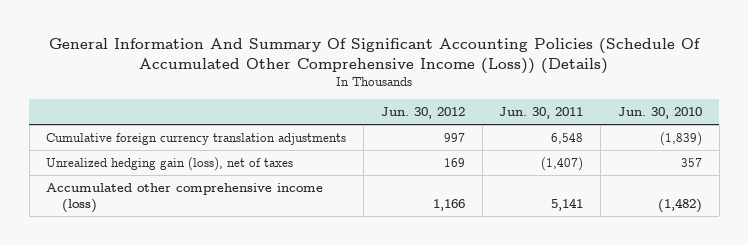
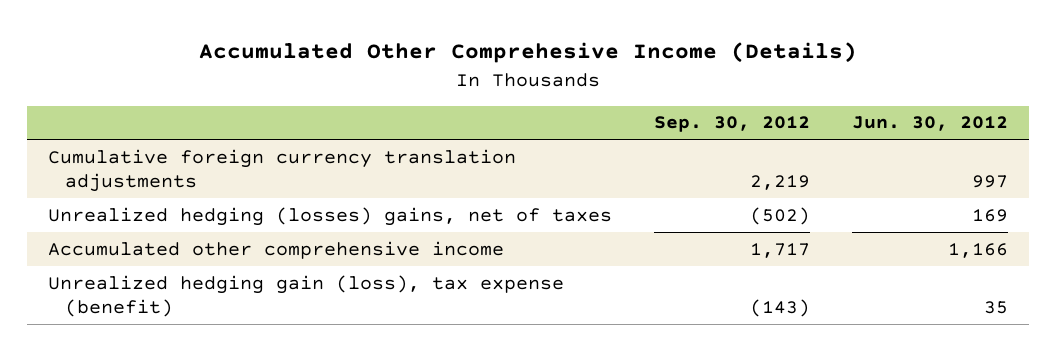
[49,38,702,74] General Information And Summary Of Significant Accounting Policies (Schedule Of Accumulated Other Comprehensive Income (Loss)) (Details) -> [199,42,858,64] Accumulated Other Comprehesive Income (Details)
[499,106,584,119] Jun. 30, 2011 -> none
[617,106,702,119] Jun. 30, 2010 -> none
none -> [654,116,811,133] Sep. 30, 2012
[46,156,294,171] Unrealized hedging gain (loss), net of taxes -> [48,206,613,226] Unrealized hedging (losses) gains, net of taxes
[46,182,324,213] Accumulated other comprehensive income (loss) -> [48,240,505,259] Accumulated other comprehensive income
none -> [48,274,565,317] Unrealized hedging gain (loss), tax expense (benefit)

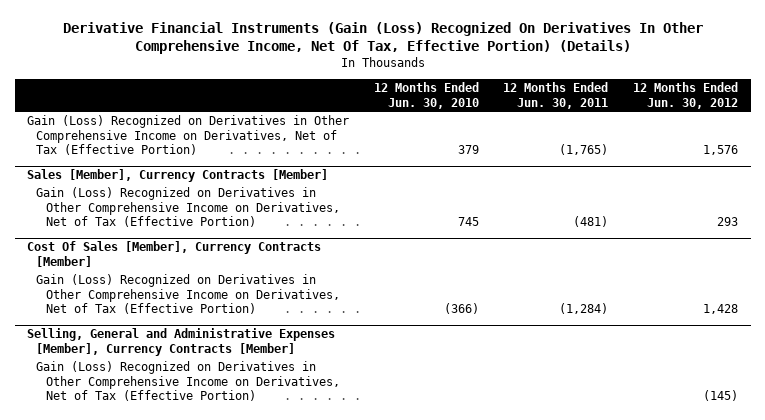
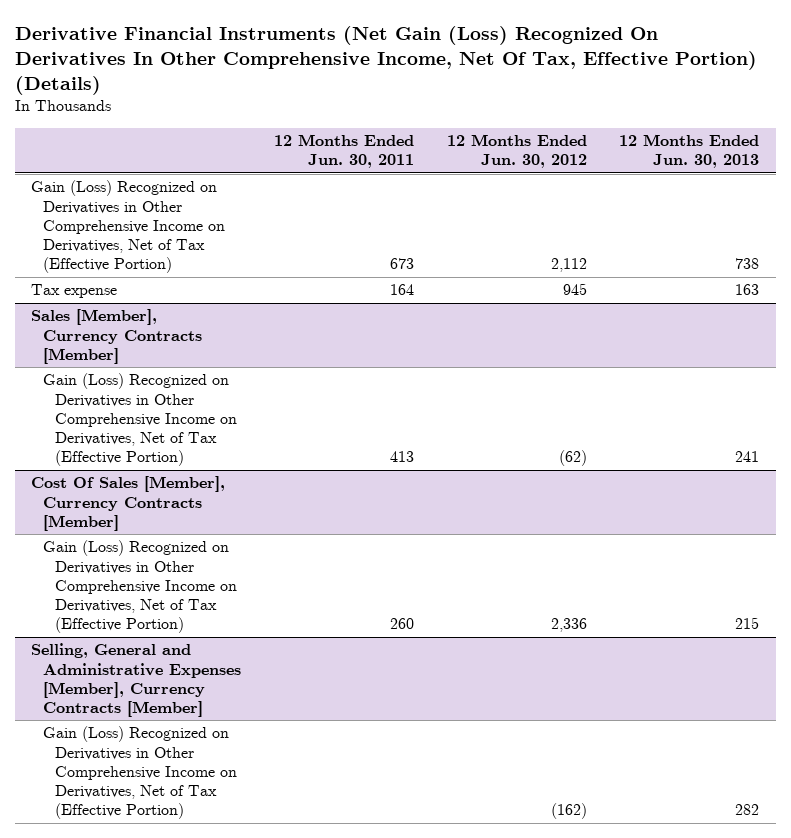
[62,21,703,55] Derivative Financial Instruments (Gain (Loss) Recognized On Derivatives In Other Comprehensive Income, Net Of Tax, Effective Portion) (Details) -> [14,25,757,95] Derivative Financial Instruments (Net Gain (Loss) Recognized On Derivatives In Other Comprehensive Income, Net Of Tax, Effective Portion) (Details)
[373,82,479,109] 12 Months Ended Jun. 30, 2010 -> none
none -> [619,133,760,169] 12 Months Ended Jun. 30, 2013
[559,144,609,156] (1,765) -> [389,258,414,270] 673
[703,145,739,156] 1,576 -> [550,258,587,273] 2,112
none -> [31,284,118,299] Tax expense
[573,216,609,228] (481) -> [389,451,414,463] 413
[717,217,739,227] 293 -> [558,450,587,467] (62)
[559,303,609,315] (1,284) -> [389,618,414,630] 260
[703,304,739,315] 1,428 -> [550,618,587,633] 2,336
[703,390,739,402] (145) -> [550,803,587,820] (162)

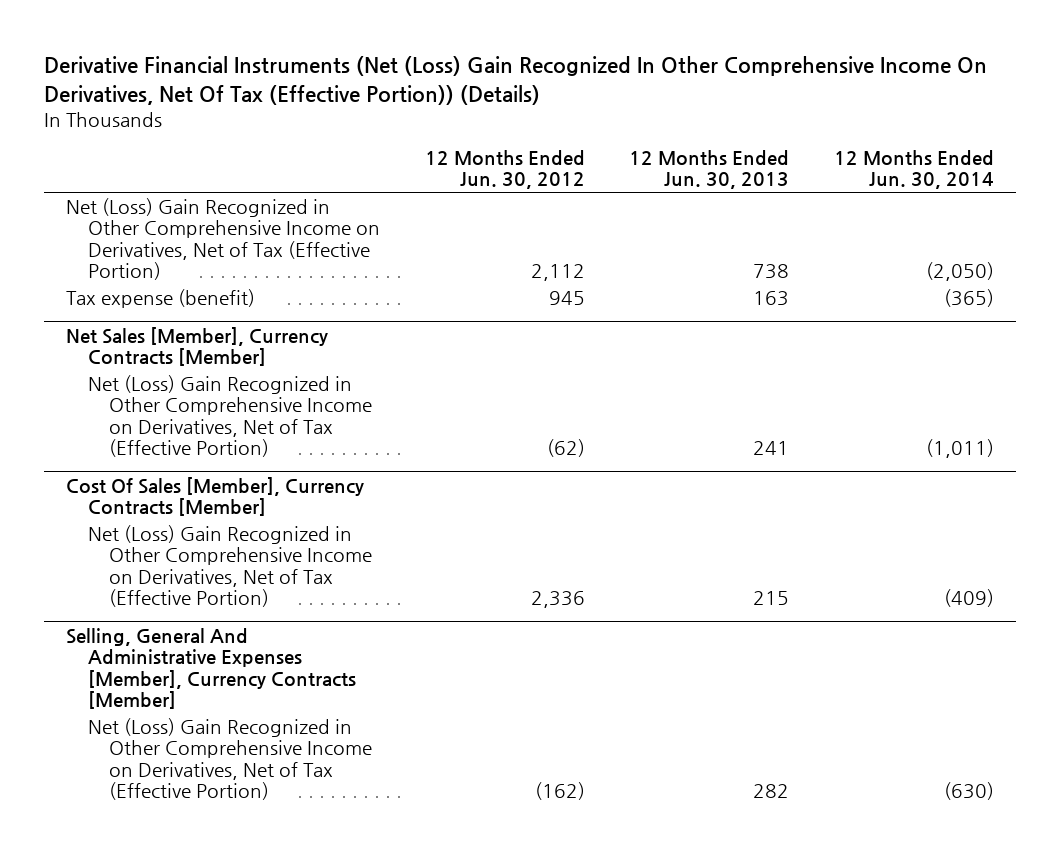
[14,25,757,95] Derivative Financial Instruments (Net Gain (Loss) Recognized On Derivatives In Other Comprehensive Income, Net Of Tax, Effective Portion) (Details) -> [43,56,987,105] Derivative Financial Instruments (Net (Loss) Gain Recognized In Other Comprehensive Income On Derivatives, Net Of Tax (Effective Portion)) (Details)
[273,133,414,169] 12 Months Ended Jun. 30, 2011 -> none
none -> [834,149,995,190] 12 Months Ended Jun. 30, 2014
[31,180,226,274] Gain (Loss) Recognized on Derivatives in Other Comprehensive Income on Derivatives, Net of Tax (Effective Portion) -> [66,197,380,281] Net (Loss) Gain Recognized in Other Comprehensive Income on Derivatives, Net of Tax (Effective Portion)
[31,284,118,299] Tax expense -> [66,288,256,308] Tax expense (benefit)
[31,309,203,364] Sales [Member], Currency Contracts [Member] -> [66,326,329,367] Net Sales [Member], Currency Contracts [Member]
[43,373,238,467] Gain (Loss) Recognized on Derivatives in Other Comprehensive Income on Derivatives, Net of Tax (Effective Portion) -> [87,374,373,458] Net (Loss) Gain Recognized in Other Comprehensive Income on Derivatives, Net of Tax (Effective Portion)
[43,540,238,634] Gain (Loss) Recognized on Derivatives in Other Comprehensive Income on Derivatives, Net of Tax (Effective Portion) -> [87,524,373,608] Net (Loss) Gain Recognized in Other Comprehensive Income on Derivatives, Net of Tax (Effective Portion)
[31,643,242,718] Selling, General and Administrative Expenses [Member], Currency Contracts [Member] -> [66,627,356,710] Selling, General And Administrative Expenses [Member], Currency Contracts [Member]
[43,726,238,820] Gain (Loss) Recognized on Derivatives in Other Comprehensive Income on Derivatives, Net of Tax (Effective Portion) -> [87,717,373,801] Net (Loss) Gain Recognized in Other Comprehensive Income on Derivatives, Net of Tax (Effective Portion)

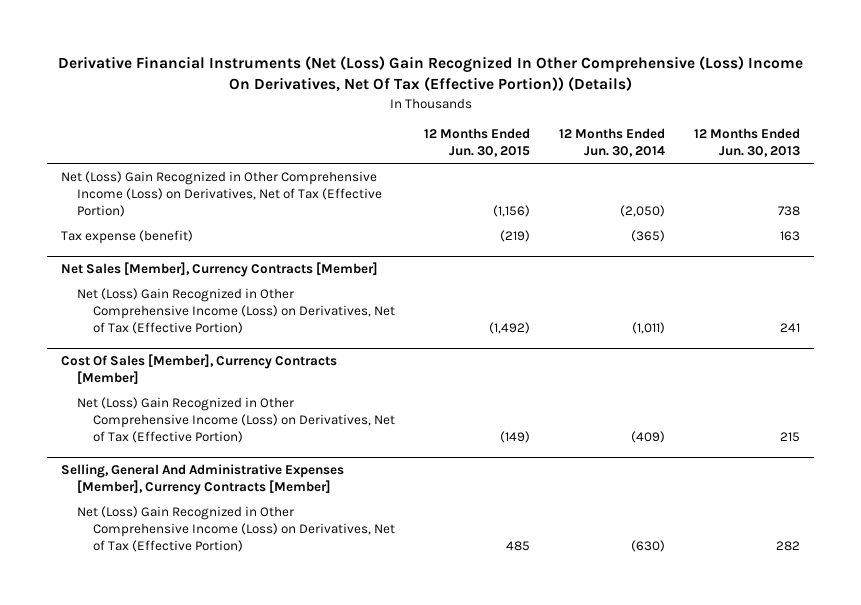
[43,56,987,105] Derivative Financial Instruments (Net (Loss) Gain Recognized In Other Comprehensive Income On Derivatives, Net Of Tax (Effective Portion)) (Details) -> [57,56,803,93] Derivative Financial Instruments (Net (Loss) Gain Recognized In Other Comprehensive (Loss) Income On Derivatives, Net Of Tax (Effective Portion)) (Details)
[424,149,585,190] 12 Months Ended Jun. 30, 2012 -> none
none -> [423,128,530,158] 12 Months Ended Jun. 30, 2015
[66,197,380,281] Net (Loss) Gain Recognized in Other Comprehensive Income on Derivatives, Net of Tax (Effective Portion) -> [61,170,383,217] Net (Loss) Gain Recognized in Other Comprehensive Income (Loss) on Derivatives, Net of Tax (Effective Portion)
[87,374,373,458] Net (Loss) Gain Recognized in Other Comprehensive Income on Derivatives, Net of Tax (Effective Portion) -> [77,287,395,334] Net (Loss) Gain Recognized in Other Comprehensive Income (Loss) on Derivatives, Net of Tax (Effective Portion)
[87,524,373,608] Net (Loss) Gain Recognized in Other Comprehensive Income on Derivatives, Net of Tax (Effective Portion) -> [77,396,395,443] Net (Loss) Gain Recognized in Other Comprehensive Income (Loss) on Derivatives, Net of Tax (Effective Portion)
[87,717,373,801] Net (Loss) Gain Recognized in Other Comprehensive Income on Derivatives, Net of Tax (Effective Portion) -> [77,505,395,552] Net (Loss) Gain Recognized in Other Comprehensive Income (Loss) on Derivatives, Net of Tax (Effective Portion)

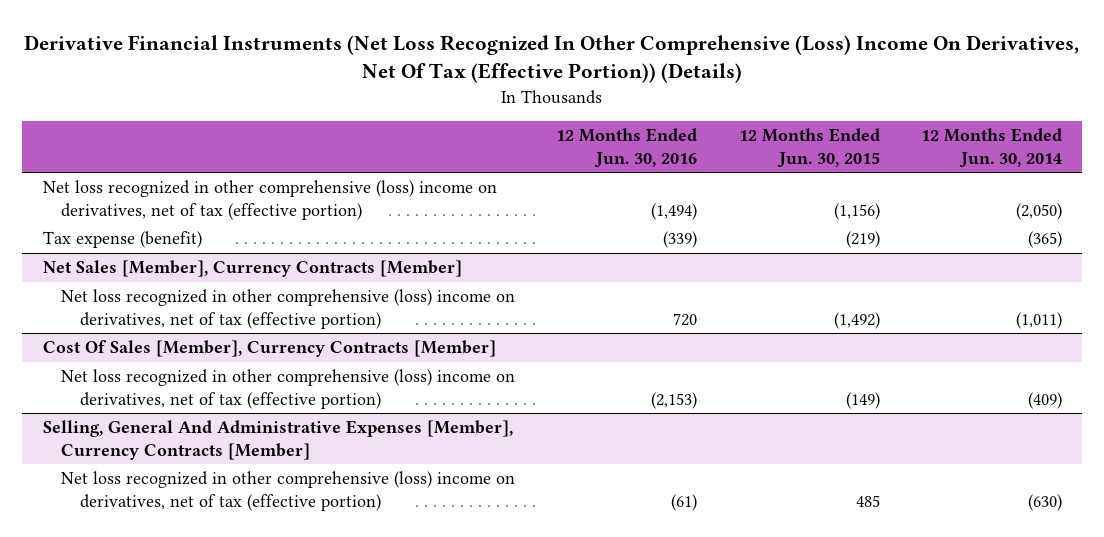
[57,56,803,93] Derivative Financial Instruments (Net (Loss) Gain Recognized In Other Comprehensive (Loss) Income On Derivatives, Net Of Tax (Effective Portion)) (Details) -> [24,35,1080,84] Derivative Financial Instruments (Net Loss Recognized In Other Comprehensive (Loss) Income On Derivatives, Net Of Tax (Effective Portion)) (Details)
[693,128,800,158] 12 Months Ended Jun. 30, 2013 -> none
none -> [556,128,698,168] 12 Months Ended Jun. 30, 2016
[61,170,383,217] Net (Loss) Gain Recognized in Other Comprehensive Income (Loss) on Derivatives, Net of Tax (Effective Portion) -> [42,180,497,220] Net loss recognized in other comprehensive (loss) income on derivatives, net of tax (effective portion)
[77,287,395,334] Net (Loss) Gain Recognized in Other Comprehensive Income (Loss) on Derivatives, Net of Tax (Effective Portion) -> [61,289,516,329] Net loss recognized in other comprehensive (loss) income on derivatives, net of tax (effective portion)
[77,396,395,443] Net (Loss) Gain Recognized in Other Comprehensive Income (Loss) on Derivatives, Net of Tax (Effective Portion) -> [61,369,516,409] Net loss recognized in other comprehensive (loss) income on derivatives, net of tax (effective portion)
[77,505,395,552] Net (Loss) Gain Recognized in Other Comprehensive Income (Loss) on Derivatives, Net of Tax (Effective Portion) -> [61,471,516,511] Net loss recognized in other comprehensive (loss) income on derivatives, net of tax (effective portion)

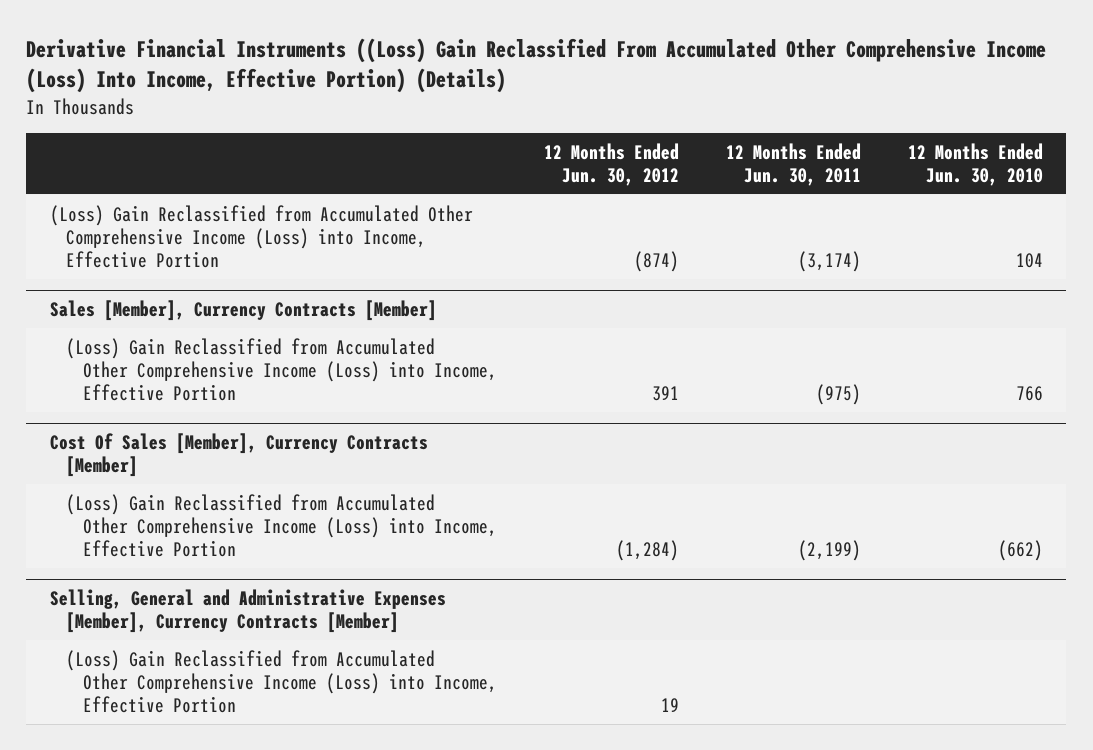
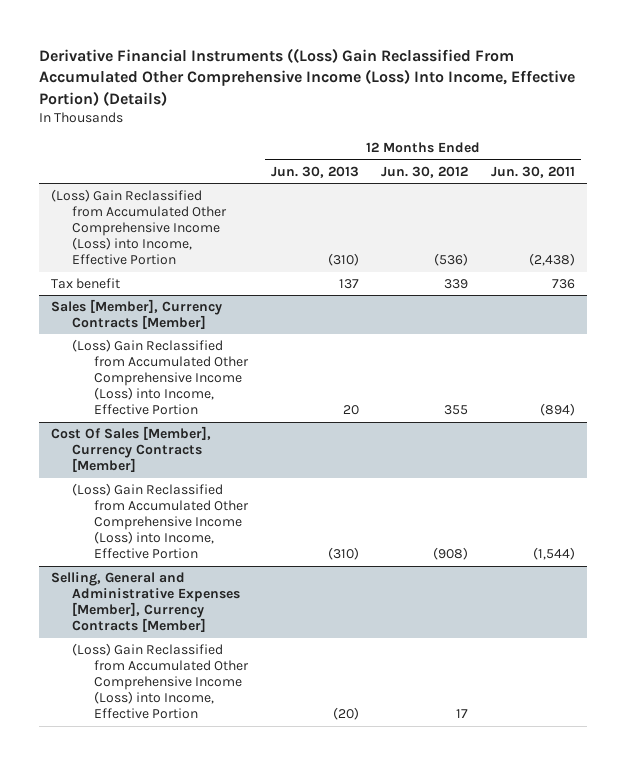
[907,142,1043,186] 12 Months Ended Jun. 30, 2010 -> none
none -> [270,165,359,178] Jun. 30, 2013
[633,250,679,272] (874) -> [434,253,469,267] (536)
[797,250,861,272] (3,174) -> [529,253,576,267] (2,438)
none -> [50,278,120,290] Tax benefit
[651,385,679,401] 391 -> [444,405,469,416] 355
[815,383,861,405] (975) -> [540,403,576,417] (894)
[615,539,679,561] (1,284) -> [433,547,469,561] (908)
[797,539,861,561] (2,199) -> [533,547,576,561] (1,544)
[660,697,679,712] 19 -> [456,709,469,719] 17

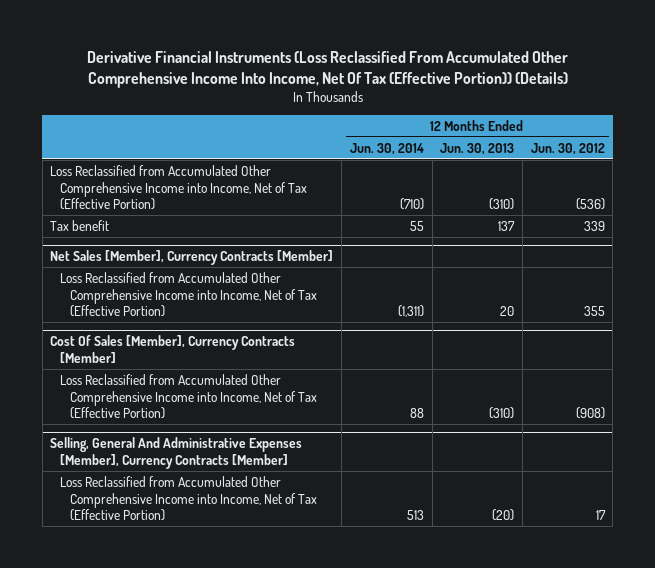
[39,47,576,106] Derivative Financial Instruments ((Loss) Gain Reclassified From Accumulated Other Comprehensive Income (Loss) Into Income, Effective Portion) (Details) -> [86,50,568,88] Derivative Financial Instruments (Loss Reclassified From Accumulated Other Comprehensive Income Into Income, Net Of Tax (Effective Portion)) (Details)
[491,165,576,178] Jun. 30, 2011 -> none
none -> [349,142,424,155] Jun. 30, 2014
[50,189,228,266] (Loss) Gain Reclassified from Accumulated Other Comprehensive Income (Loss) into Income, Effective Portion -> [50,164,308,211] Loss Reclassified from Accumulated Other Comprehensive Income into Income, Net of Tax (Effective Portion)
[50,299,222,330] Sales [Member], Currency Contracts [Member] -> [50,250,334,266] Net Sales [Member], Currency Contracts [Member]
[72,339,249,416] (Loss) Gain Reclassified from Accumulated Other Comprehensive Income (Loss) into Income, Effective Portion -> [60,271,318,318] Loss Reclassified from Accumulated Other Comprehensive Income into Income, Net of Tax (Effective Portion)
[72,483,249,560] (Loss) Gain Reclassified from Accumulated Other Comprehensive Income (Loss) into Income, Effective Portion -> [60,373,318,420] Loss Reclassified from Accumulated Other Comprehensive Income into Income, Net of Tax (Effective Portion)
[50,572,241,633] Selling, General and Administrative Expenses [Member], Currency Contracts [Member] -> [50,437,303,469] Selling, General And Administrative Expenses [Member], Currency Contracts [Member]
[72,643,249,720] (Loss) Gain Reclassified from Accumulated Other Comprehensive Income (Loss) into Income, Effective Portion -> [60,475,318,522] Loss Reclassified from Accumulated Other Comprehensive Income into Income, Net of Tax (Effective Portion)

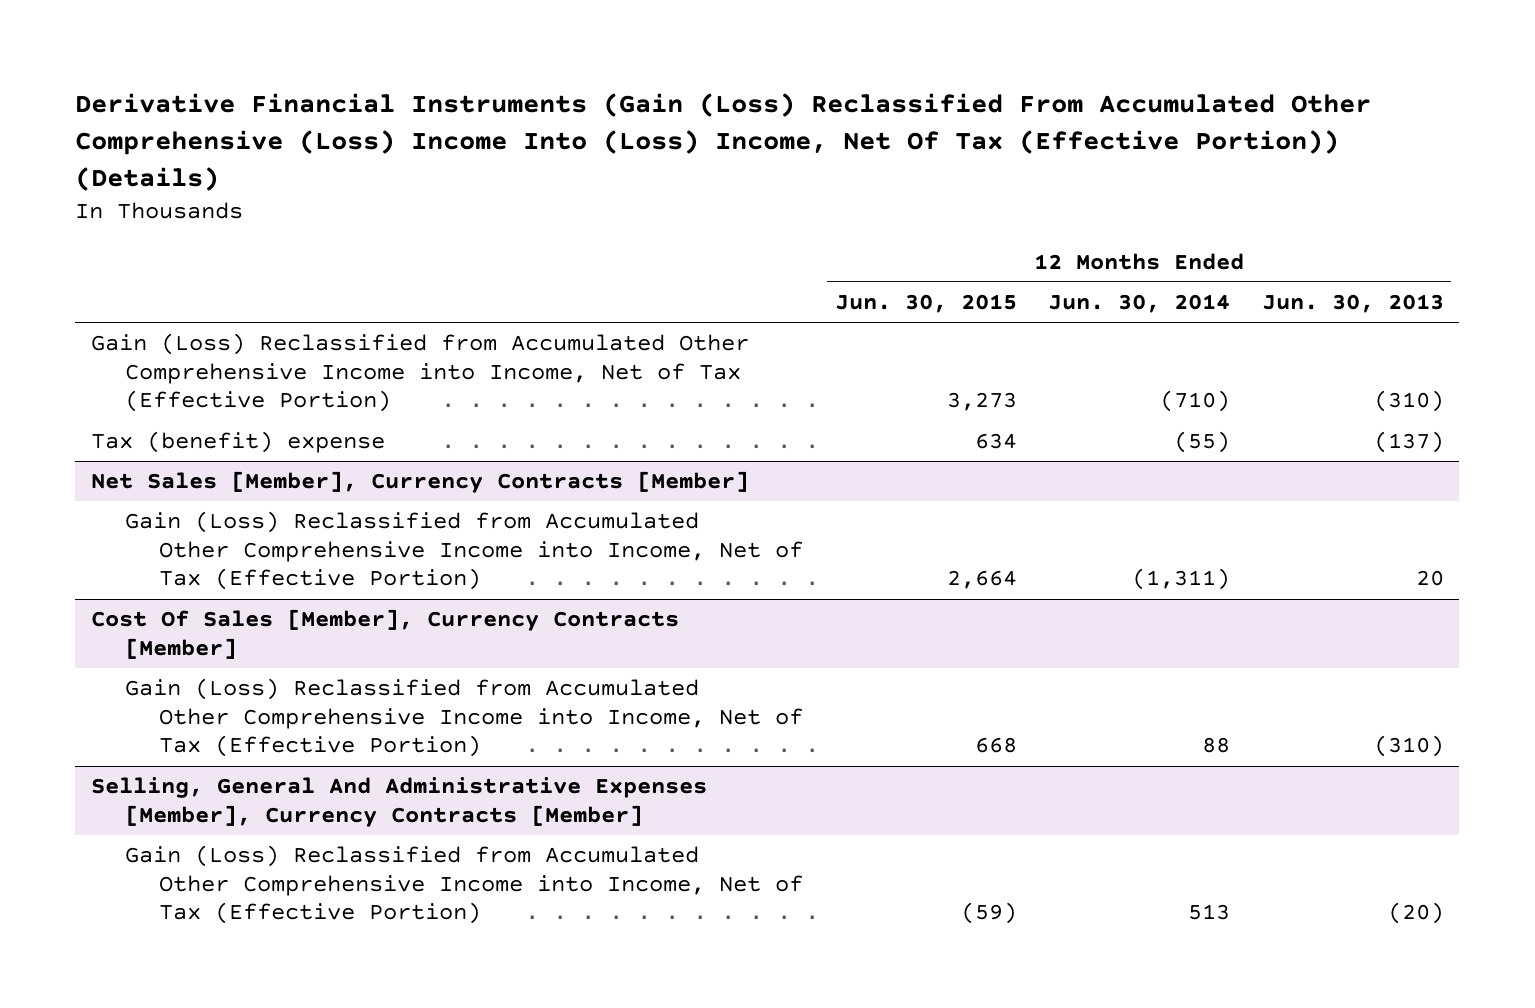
[86,50,568,88] Derivative Financial Instruments (Loss Reclassified From Accumulated Other Comprehensive Income Into Income, Net Of Tax (Effective Portion)) (Details) -> [75,93,1372,191] Derivative Financial Instruments (Gain (Loss) Reclassified From Accumulated Other Comprehensive (Loss) Income Into (Loss) Income, Net Of Tax (Effective Portion)) (Details)
[530,142,605,155] Jun. 30, 2012 -> none
none -> [834,294,1017,314] Jun. 30, 2015
[50,164,308,211] Loss Reclassified from Accumulated Other Comprehensive Income into Income, Net of Tax (Effective Portion) -> [91,333,750,413] Gain (Loss) Reclassified from Accumulated Other Comprehensive Income into Income, Net of Tax (Effective Portion)
[50,219,110,231] Tax benefit -> [91,431,386,454] Tax (benefit) expense
[409,220,424,231] 55 -> [1174,431,1231,454] (55)
[498,220,516,231] 137 -> [1373,431,1444,454] (137)
[60,271,318,318] Loss Reclassified from Accumulated Other Comprehensive Income into Income, Net of Tax (Effective Portion) -> [125,511,804,591] Gain (Loss) Reclassified from Accumulated Other Comprehensive Income into Income, Net of Tax (Effective Portion)
[60,373,318,420] Loss Reclassified from Accumulated Other Comprehensive Income into Income, Net of Tax (Effective Portion) -> [125,678,804,758] Gain (Loss) Reclassified from Accumulated Other Comprehensive Income into Income, Net of Tax (Effective Portion)
[60,475,318,522] Loss Reclassified from Accumulated Other Comprehensive Income into Income, Net of Tax (Effective Portion) -> [125,845,804,925] Gain (Loss) Reclassified from Accumulated Other Comprehensive Income into Income, Net of Tax (Effective Portion)

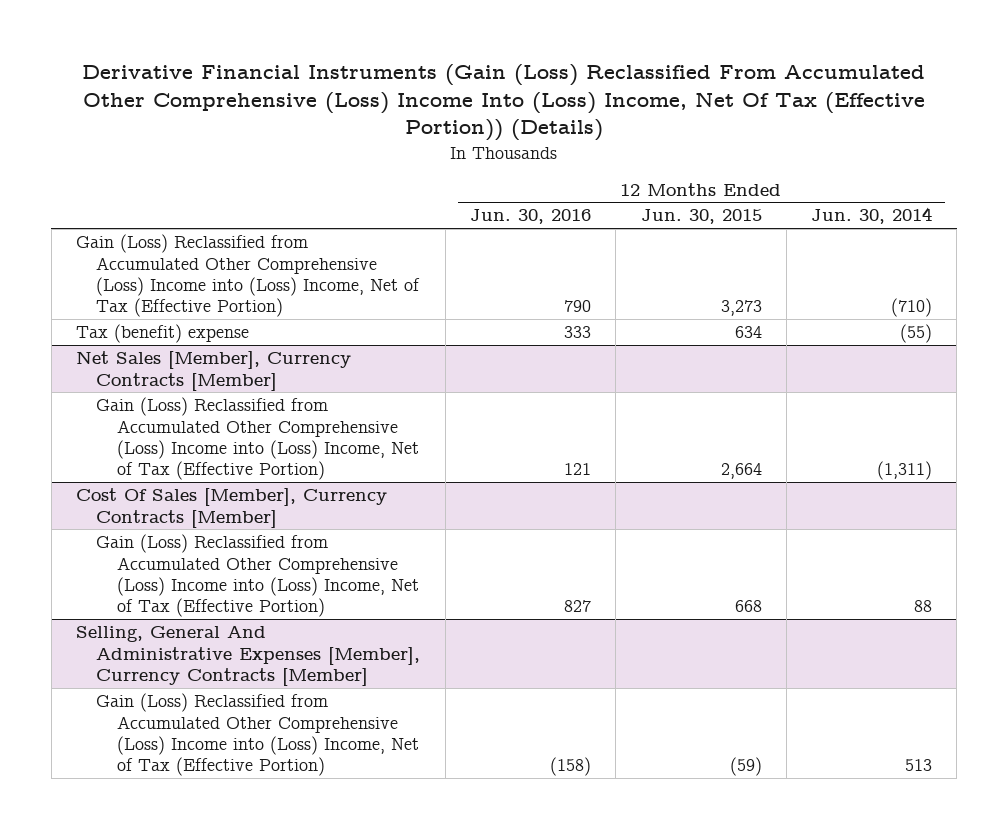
[1261,294,1444,314] Jun. 30, 2013 -> none
none -> [470,209,592,225] Jun. 30, 2016
[91,333,750,413] Gain (Loss) Reclassified from Accumulated Other Comprehensive Income into Income, Net of Tax (Effective Portion) -> [76,234,421,318] Gain (Loss) Reclassified from Accumulated Other Comprehensive (Loss) Income into (Loss) Income, Net of Tax (Effective Portion)
[125,511,804,591] Gain (Loss) Reclassified from Accumulated Other Comprehensive Income into Income, Net of Tax (Effective Portion) -> [96,397,419,481] Gain (Loss) Reclassified from Accumulated Other Comprehensive (Loss) Income into (Loss) Income, Net of Tax (Effective Portion)
[125,678,804,758] Gain (Loss) Reclassified from Accumulated Other Comprehensive Income into Income, Net of Tax (Effective Portion) -> [96,534,419,618] Gain (Loss) Reclassified from Accumulated Other Comprehensive (Loss) Income into (Loss) Income, Net of Tax (Effective Portion)
[125,845,804,925] Gain (Loss) Reclassified from Accumulated Other Comprehensive Income into Income, Net of Tax (Effective Portion) -> [96,693,419,777] Gain (Loss) Reclassified from Accumulated Other Comprehensive (Loss) Income into (Loss) Income, Net of Tax (Effective Portion)

